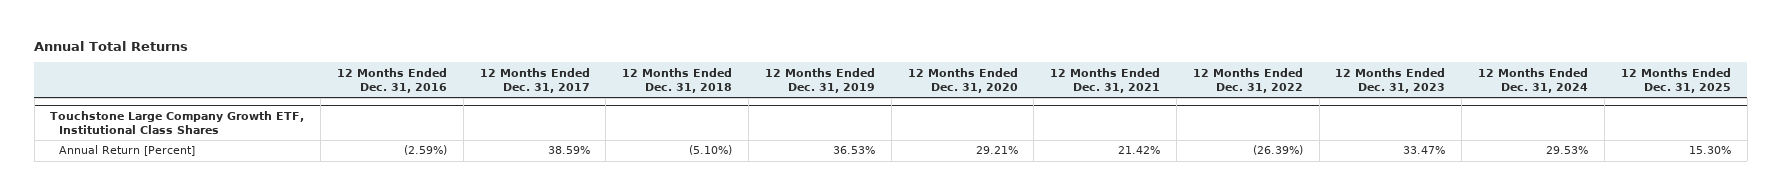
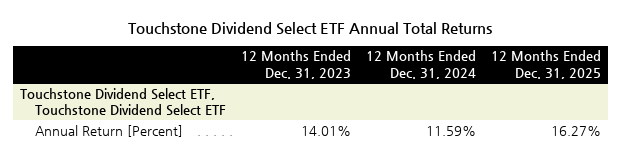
[34,41,189,52] Annual Total Returns -> [128,21,493,35] Touchstone Dividend Select ETF Annual Total Returns
[336,67,447,93] 12 Months Ended Dec. 31, 2016 -> none
[479,67,590,93] 12 Months Ended Dec. 31, 2017 -> none
[622,67,733,93] 12 Months Ended Dec. 31, 2018 -> none
[764,67,875,93] 12 Months Ended Dec. 31, 2019 -> none
[907,67,1018,93] 12 Months Ended Dec. 31, 2020 -> none
[1050,67,1161,93] 12 Months Ended Dec. 31, 2021 -> none
[1192,67,1303,93] 12 Months Ended Dec. 31, 2022 -> none
[50,110,305,134] Touchstone Large Company Growth ETF, Institutional Class Shares -> none
none -> [20,87,227,117] Touchstone Dividend Select ETF, Touchstone Dividend Select ETF
[1403,146,1446,155] 33.47% -> [300,125,351,136] 14.01%
[1546,146,1589,155] 29.53% -> [425,125,476,136] 11.59%
[1688,146,1731,155] 15.30% -> [550,125,601,136] 16.27%

